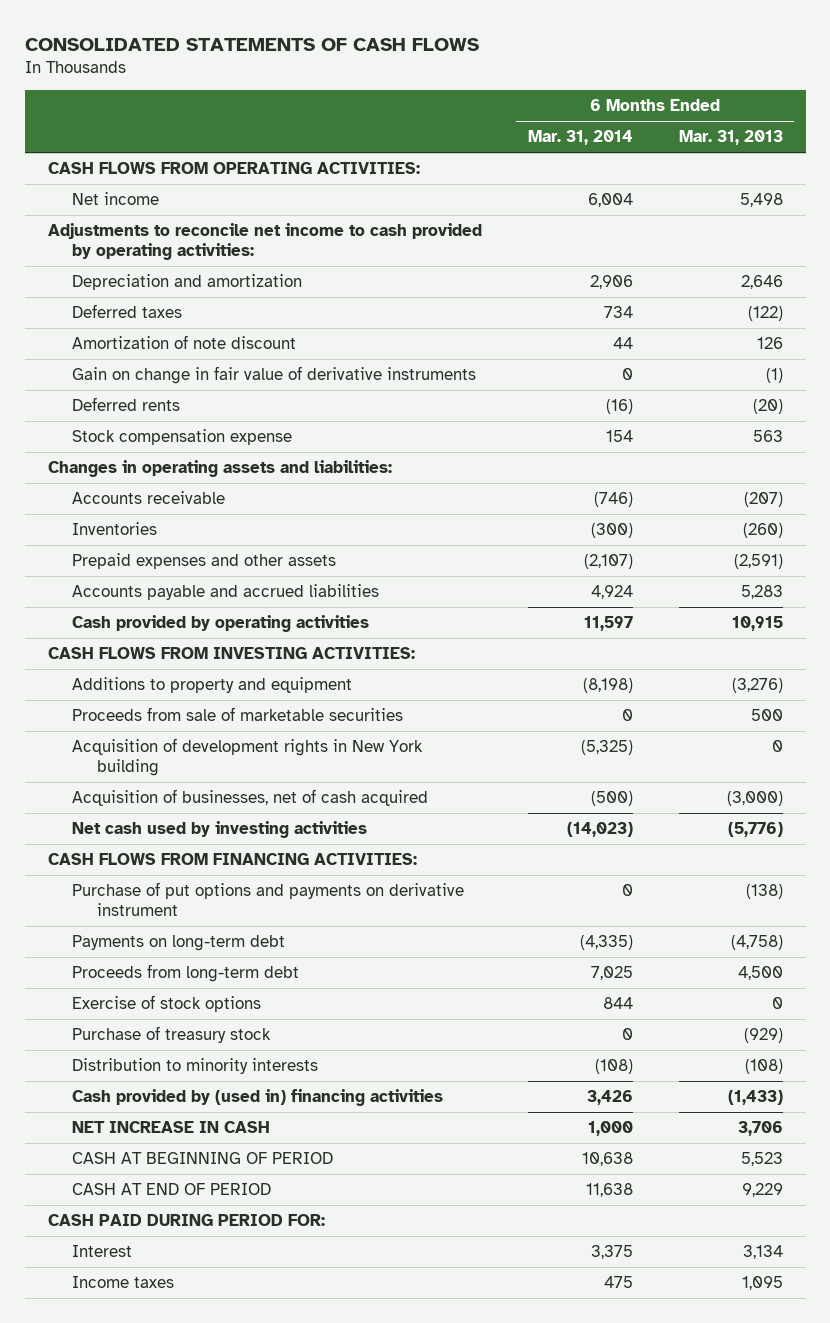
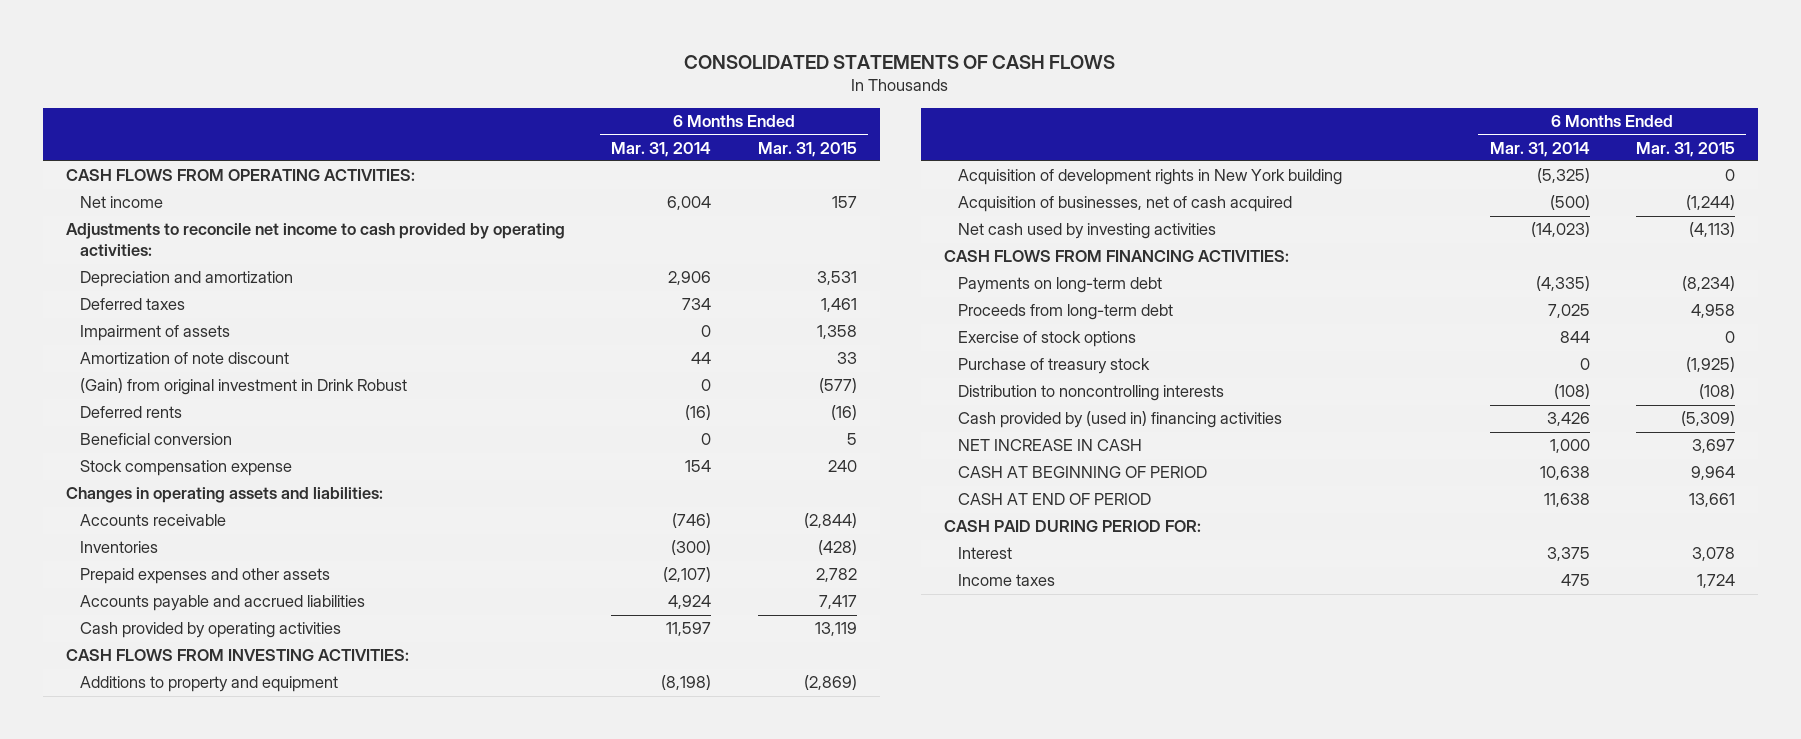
[678,130,783,146] Mar. 31, 2013 -> none
none -> [757,141,857,157] Mar. 31, 2015
none -> [80,325,231,342] Impairment of assets
[72,366,477,385] Gain on change in fair value of derivative instruments -> none
none -> [80,378,408,396] (Gain) from original investment in Drink Robust
none -> [80,433,233,446] Beneficial conversion
[72,707,404,722] Proceeds from sale of marketable securities -> none
[72,882,465,917] Purchase of put options and payments on derivative instrument -> none
[72,1058,319,1075] Distribution to minority interests -> [958,385,1225,402] Distribution to noncontrolling interests

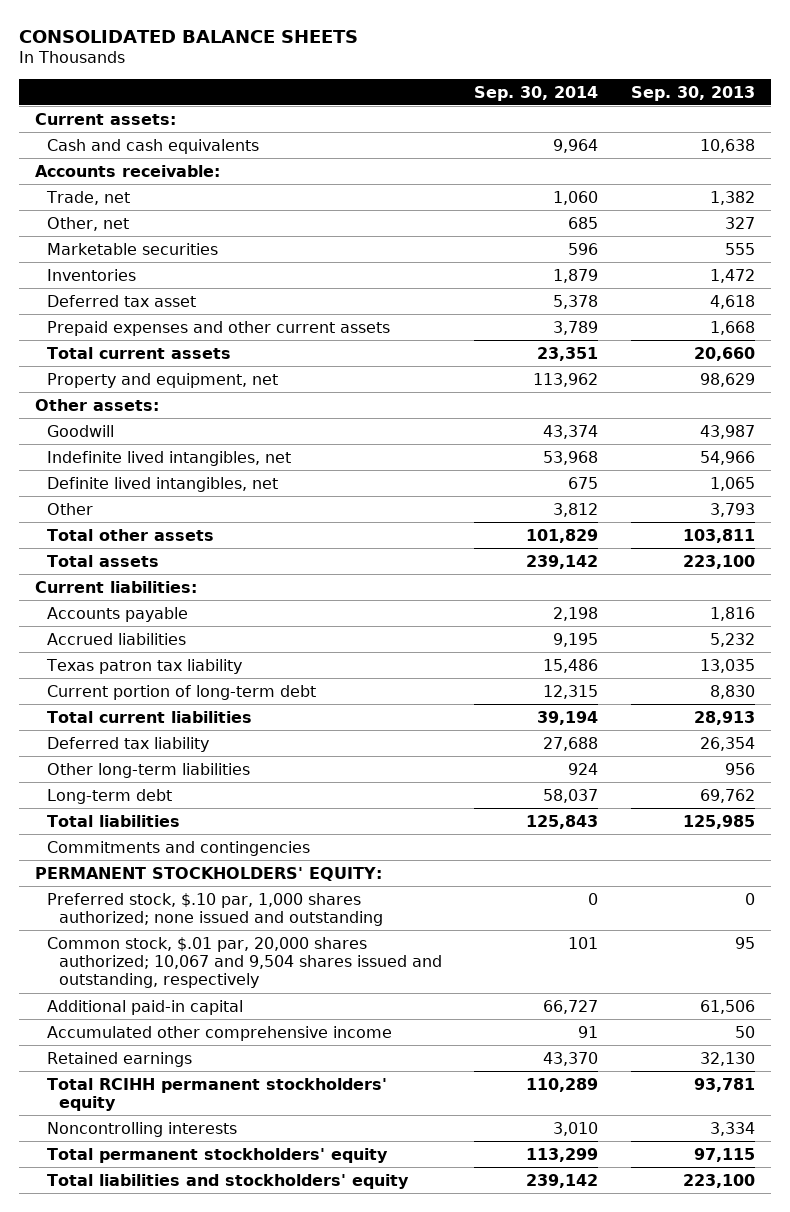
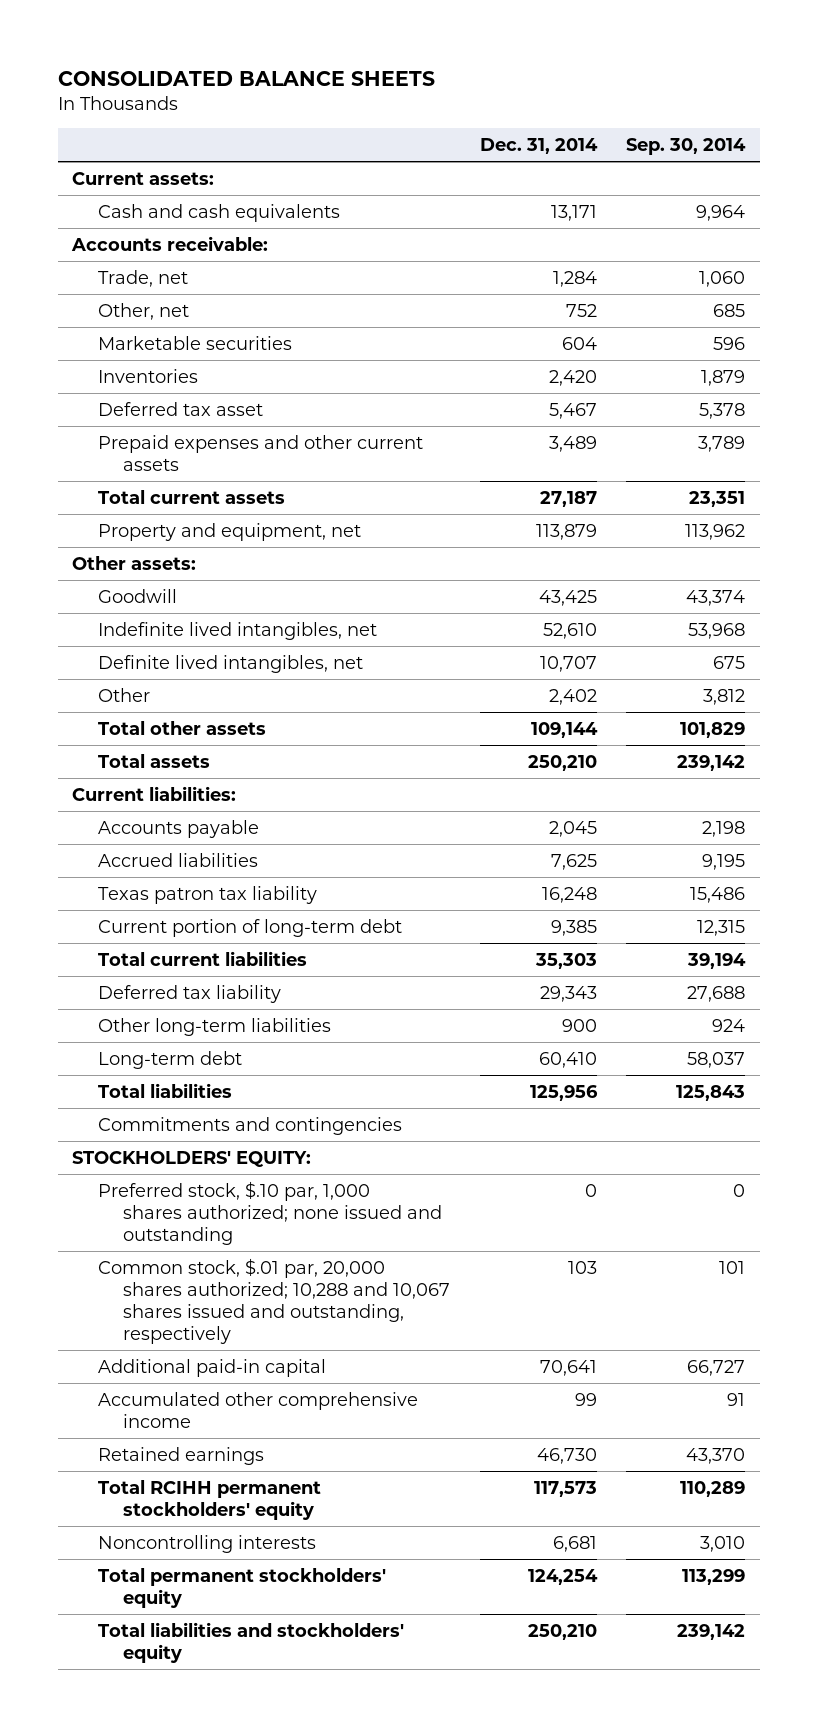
[630,85,755,101] Sep. 30, 2013 -> none
none -> [479,137,598,154] Dec. 31, 2014
[34,866,382,881] PERMANENT STOCKHOLDERS' EQUITY: -> [72,1150,312,1167] STOCKHOLDERS' EQUITY:
[47,936,443,989] Common stock, $.01 par, 20,000 shares authorized; 10,067 and 9,504 shares issued and outstanding, respectively -> [97,1257,451,1344] Common stock, $.01 par, 20,000 shares authorized; 10,288 and 10,067 shares issued and outstanding, respectively

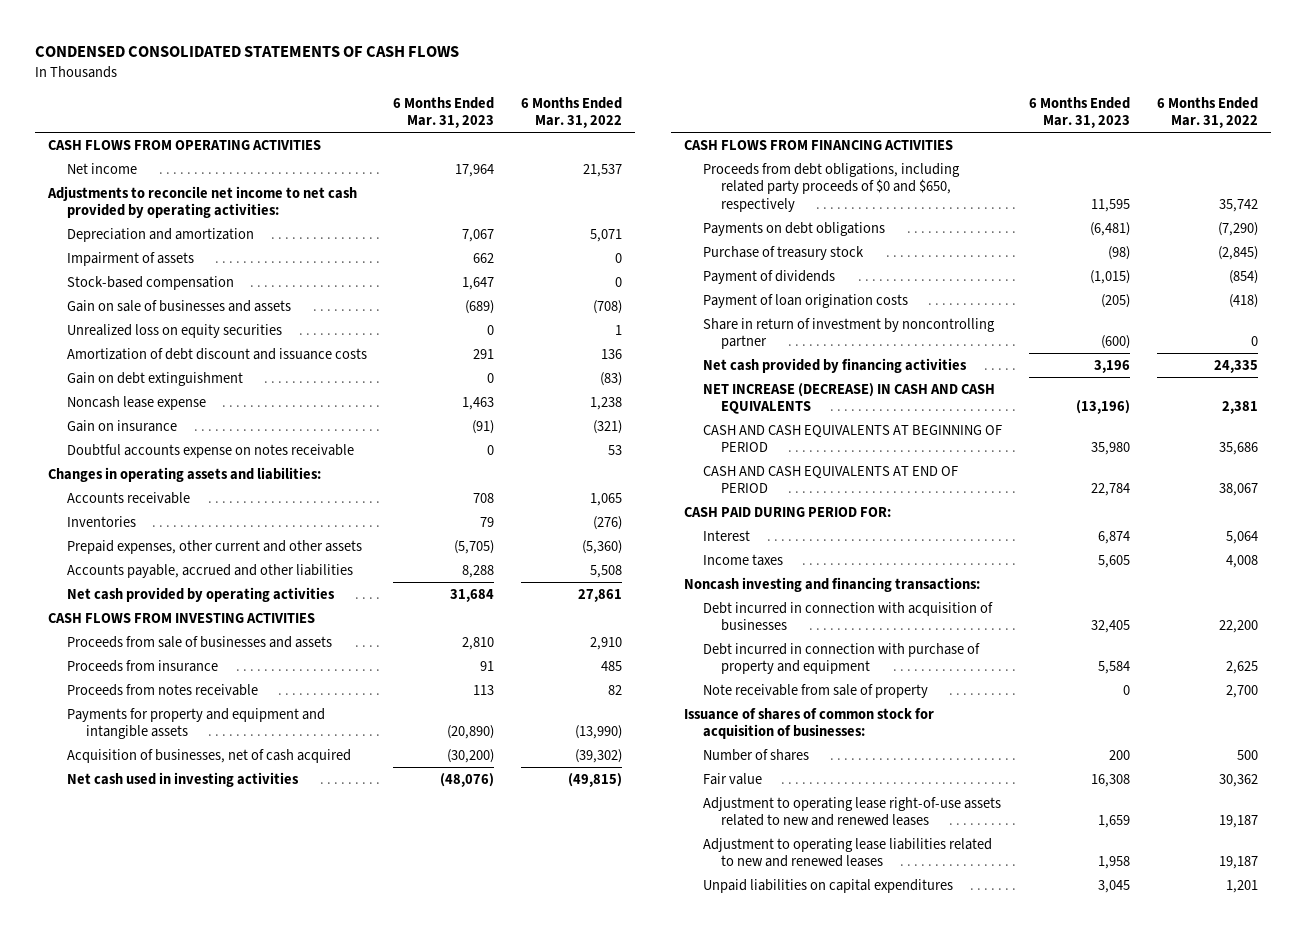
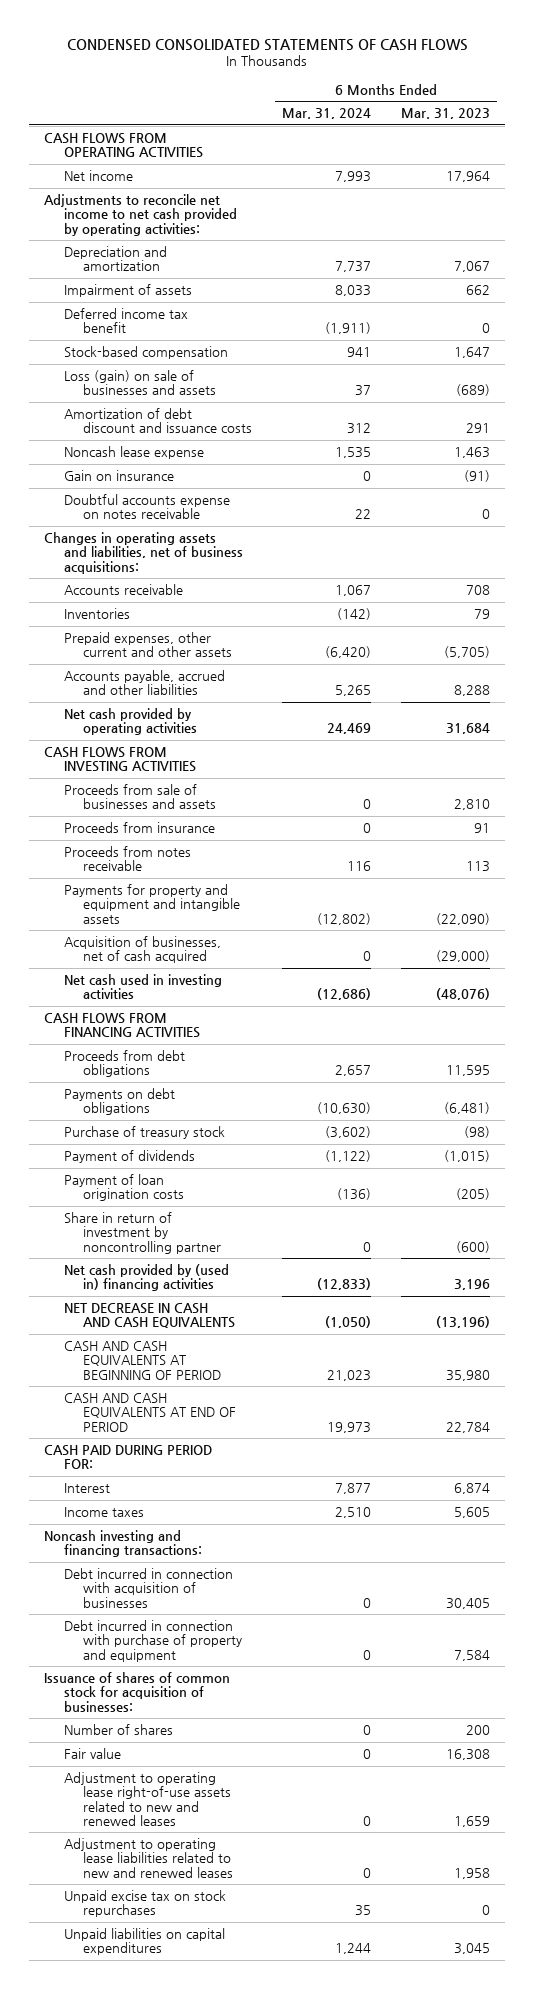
[520,96,622,129] 6 Months Ended Mar. 31, 2022 -> none
none -> [282,108,372,120] Mar. 31, 2024
none -> [63,308,188,334] Deferred income tax benefit
[67,323,283,338] Unrealized loss on equity securities -> none
[67,299,292,312] Gain on sale of businesses and assets -> [63,370,217,396] Loss (gain) on sale of businesses and assets
[67,371,244,386] Gain on debt extinguishment -> none
[48,466,322,482] Changes in operating assets and liabilities: -> [44,532,243,574] Changes in operating assets and liabilities, net of business acquisitions:
[447,725,495,740] (20,890) -> [435,912,490,925] (22,090)
[447,748,495,763] (30,200) -> [435,950,490,963] (29,000)
[702,162,960,212] Proceeds from debt obligations, including related party proceeds of $0 and $650, respectively -> [63,1050,185,1078] Proceeds from debt obligations
[702,357,967,373] Net cash provided by financing activities -> [63,1264,229,1292] Net cash provided by (used in) financing activities
[702,382,995,415] NET INCREASE (DECREASE) IN CASH AND CASH EQUIVALENTS -> [63,1303,236,1329] NET DECREASE IN CASH AND CASH EQUIVALENTS
[702,683,928,698] Note receivable from sale of property -> none
[1091,620,1131,634] 32,405 -> [445,1597,490,1609] 30,405
[1098,661,1131,675] 5,584 -> [453,1649,490,1661] 7,584
none -> [63,1890,226,1918] Unpaid excise tax on stock repurchases

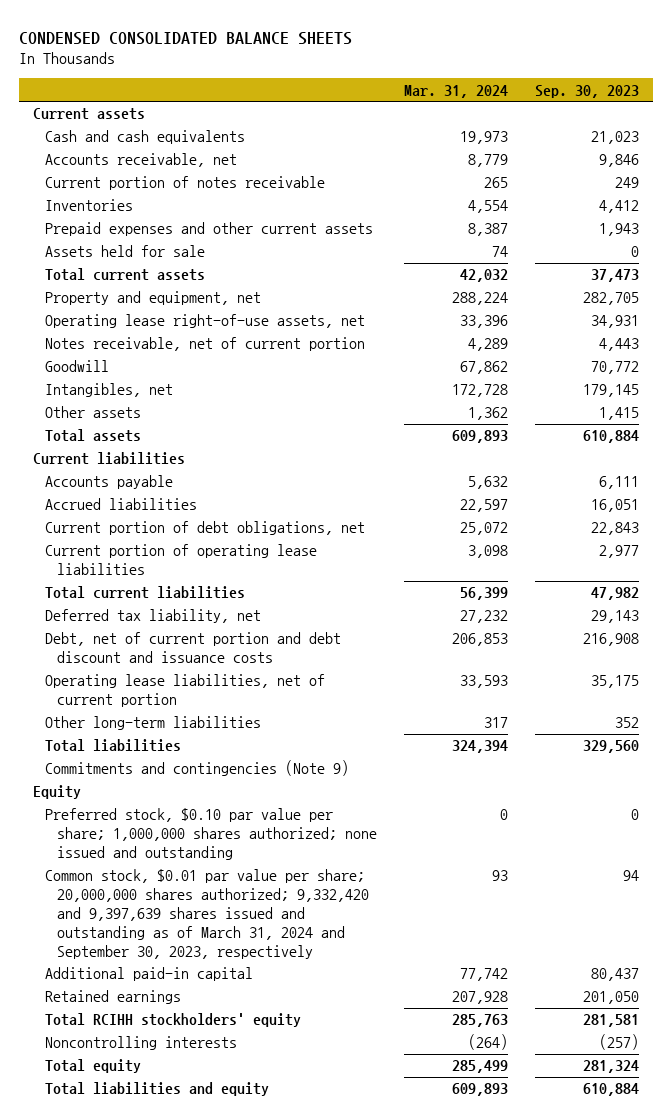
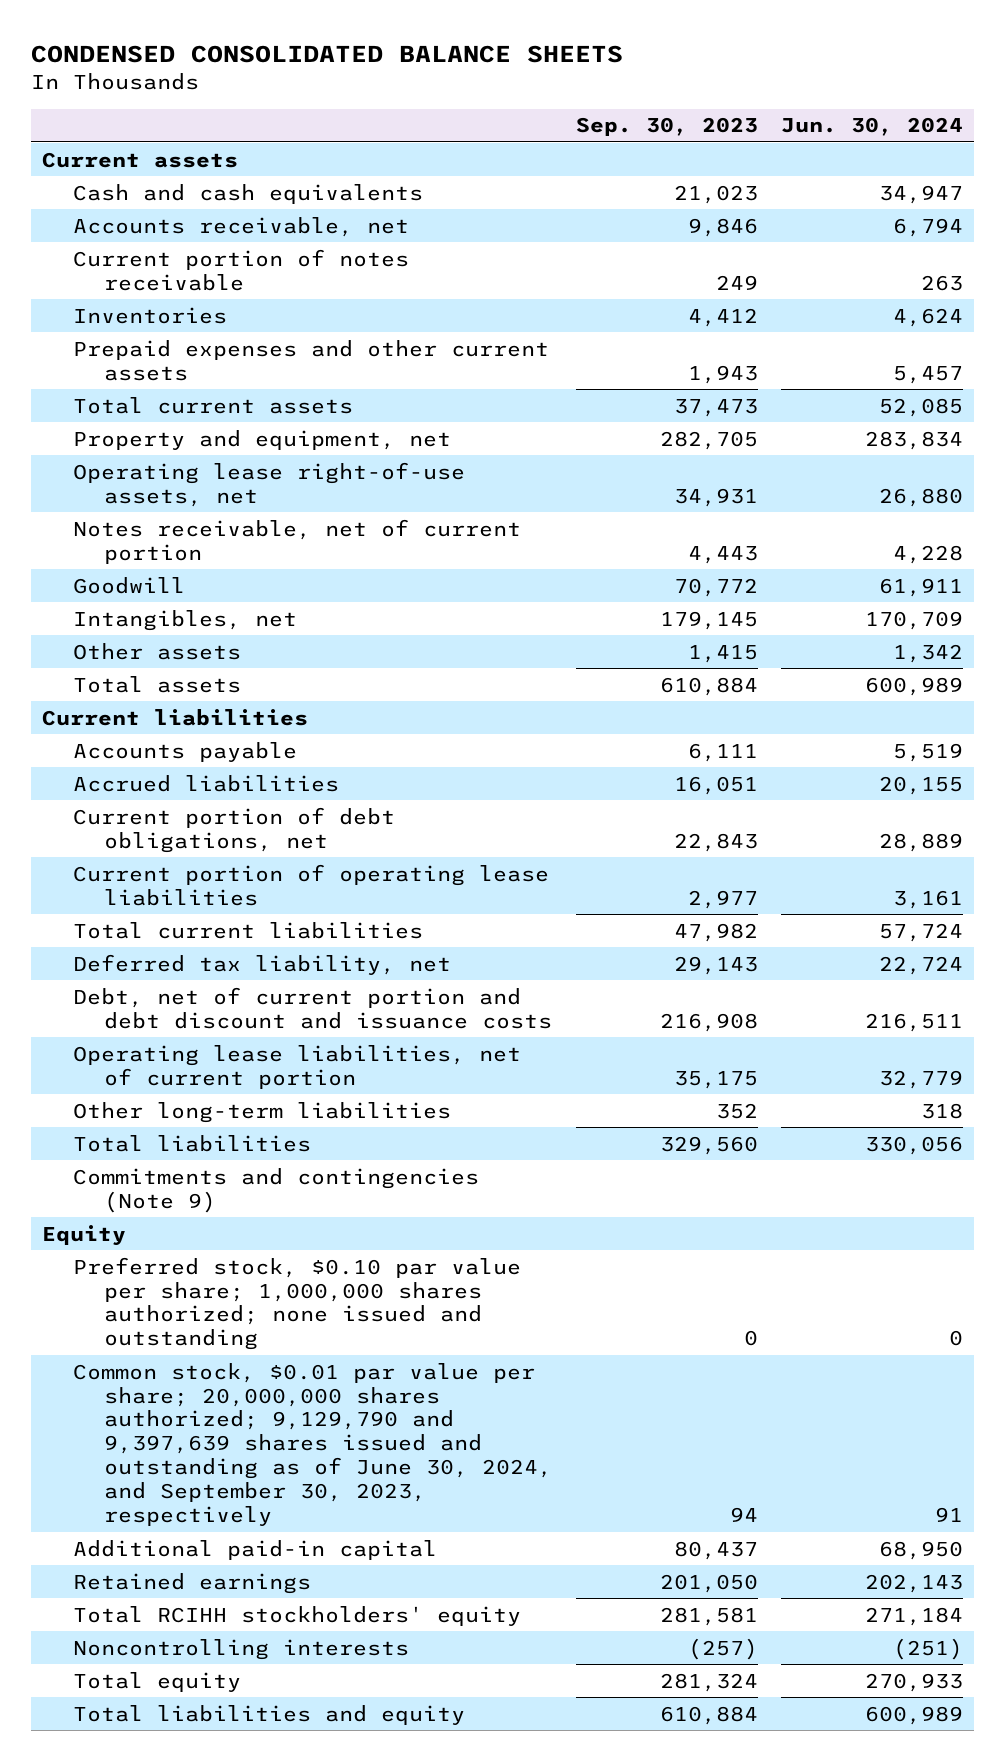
[404,84,509,98] Mar. 31, 2024 -> none
none -> [780,117,963,137] Jun. 30, 2024
[44,245,205,258] Assets held for sale -> none
[44,869,369,959] Common stock, $0.01 par value per share; 20,000,000 shares authorized; 9,332,420 and 9,397,639 shares issued and outstanding as of March 31, 2024 and September 30, 2023, respectively -> [73,1362,553,1527] Common stock, $0.01 par value per share; 20,000,000 shares authorized; 9,129,790 and 9,397,639 shares issued and outstanding as of June 30, 2024, and September 30, 2023, respectively

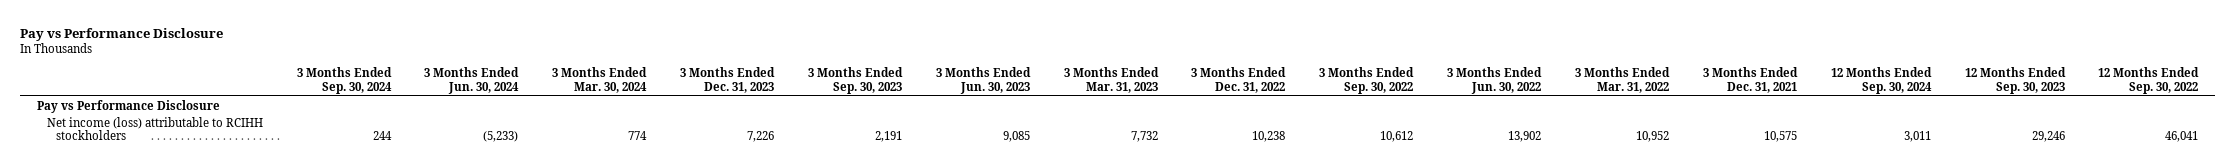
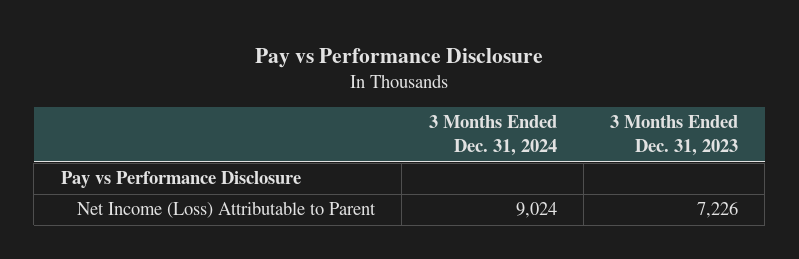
[296,67,392,95] 3 Months Ended Sep. 30, 2024 -> none
[424,67,520,95] 3 Months Ended Jun. 30, 2024 -> none
[552,67,648,94] 3 Months Ended Mar. 30, 2024 -> none
[807,67,903,95] 3 Months Ended Sep. 30, 2023 -> none
[935,67,1031,95] 3 Months Ended Jun. 30, 2023 -> none
[1063,67,1159,94] 3 Months Ended Mar. 31, 2023 -> none
[1191,67,1287,94] 3 Months Ended Dec. 31, 2022 -> none
[1319,67,1415,95] 3 Months Ended Sep. 30, 2022 -> none
[1447,67,1543,95] 3 Months Ended Jun. 30, 2022 -> none
[1575,67,1671,94] 3 Months Ended Mar. 31, 2022 -> none
[1702,67,1798,94] 3 Months Ended Dec. 31, 2021 -> none
[1830,67,1932,95] 12 Months Ended Sep. 30, 2024 -> none
[1964,67,2066,95] 12 Months Ended Sep. 30, 2023 -> none
[2098,67,2200,95] 12 Months Ended Sep. 30, 2022 -> none
none -> [428,115,557,157] 3 Months Ended Dec. 31, 2024
[46,116,263,141] Net income (loss) attributable to RCIHH stockholders -> [77,201,377,219] Net Income (Loss) Attributable to Parent

